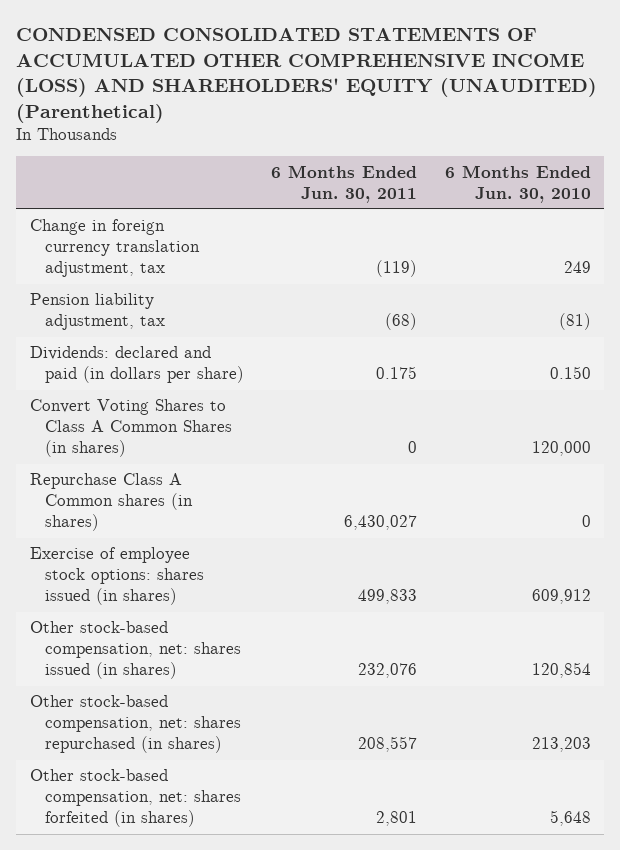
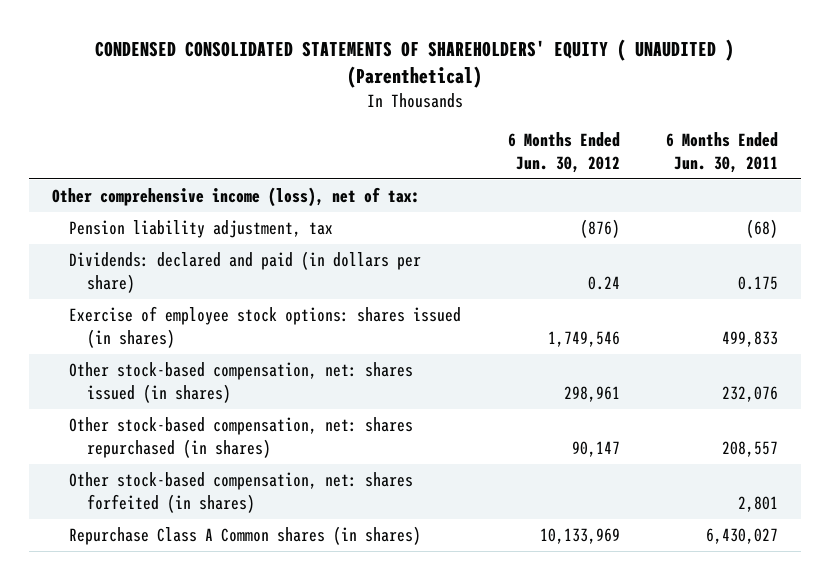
[15,27,597,123] CONDENSED CONSOLIDATED STATEMENTS OF ACCUMULATED OTHER COMPREHENSIVE INCOME (LOSS) AND SHAREHOLDERS' EQUITY (UNAUDITED) (Parenthetical) -> [95,39,735,89] CONDENSED CONSOLIDATED STATEMENTS OF SHAREHOLDERS' EQUITY ( UNAUDITED ) (Parenthetical)
[444,164,591,203] 6 Months Ended Jun. 30, 2010 -> none
none -> [507,132,620,173] 6 Months Ended Jun. 30, 2012
[29,219,201,278] Change in foreign currency translation adjustment, tax -> none
none -> [52,187,421,208] Other comprehensive income (loss), net of tax:
[29,399,233,458] Convert Voting Shares to Class A Common Shares (in shares) -> none
[29,473,194,532] Repurchase Class A Common shares (in shares) -> [69,526,422,546] Repurchase Class A Common shares (in shares)

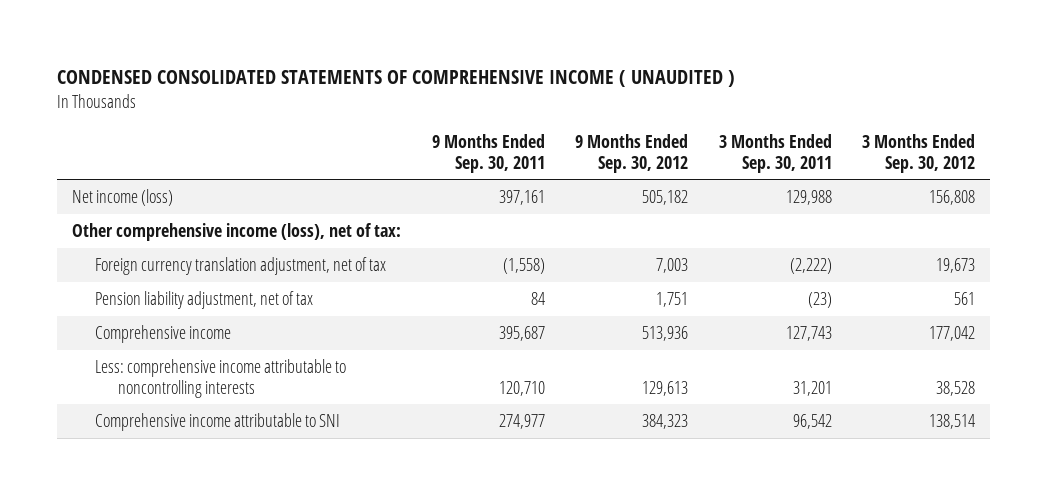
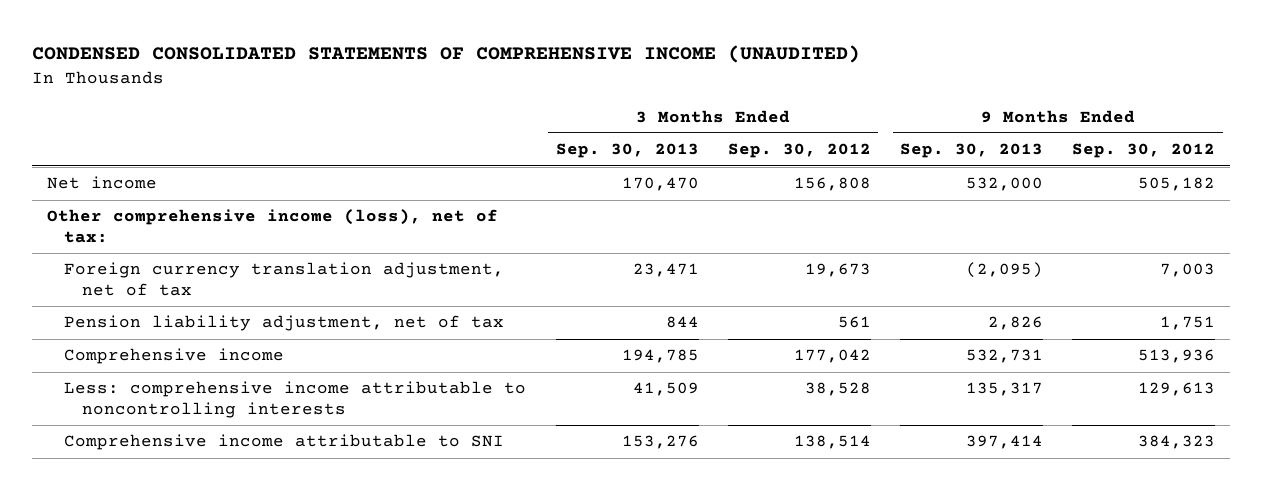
[56,70,735,88] CONDENSED CONSOLIDATED STATEMENTS OF COMPREHENSIVE INCOME ( UNAUDITED ) -> [32,45,861,64] CONDENSED CONSOLIDATED STATEMENTS OF COMPREHENSIVE INCOME (UNAUDITED)
[431,134,545,173] 9 Months Ended Sep. 30, 2011 -> none
[718,134,832,173] 3 Months Ended Sep. 30, 2011 -> none
none -> [555,143,699,159] Sep. 30, 2013
none -> [900,143,1044,159] Sep. 30, 2013
[72,189,174,207] Net income (loss) -> [47,176,158,190] Net income

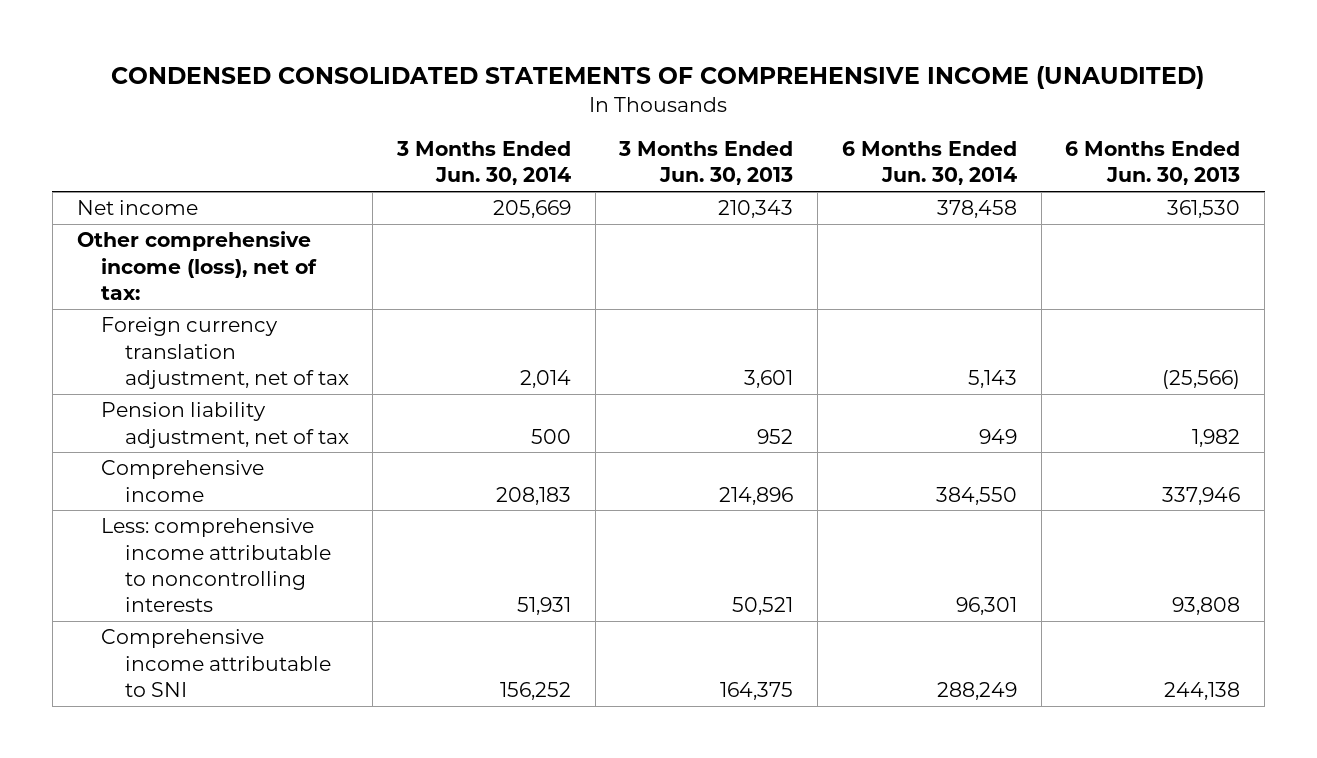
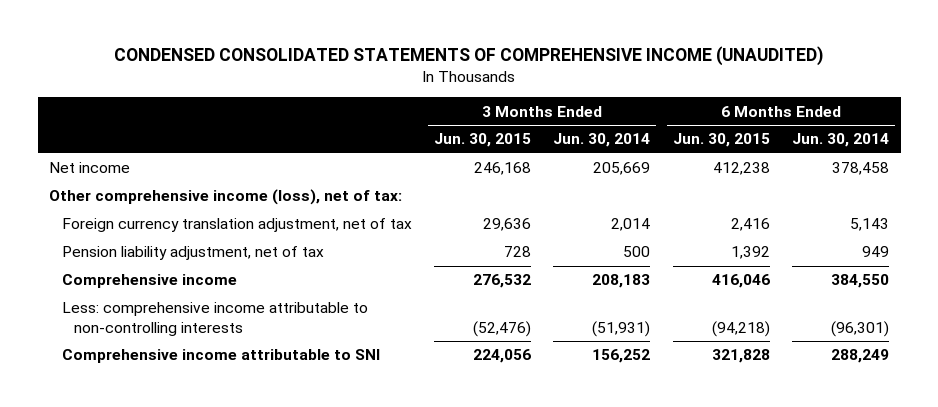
[618,141,794,186] 3 Months Ended Jun. 30, 2013 -> none
[1065,141,1241,186] 6 Months Ended Jun. 30, 2013 -> none
none -> [434,133,532,148] Jun. 30, 2015
none -> [672,133,770,148] Jun. 30, 2015
[100,518,331,612] Less: comprehensive income attributable to noncontrolling interests -> [61,302,368,336] Less: comprehensive income attributable to non-controlling interests
[517,596,572,615] 51,931 -> [592,320,651,337] (51,931)
[955,596,1017,615] 96,301 -> [831,320,890,337] (96,301)

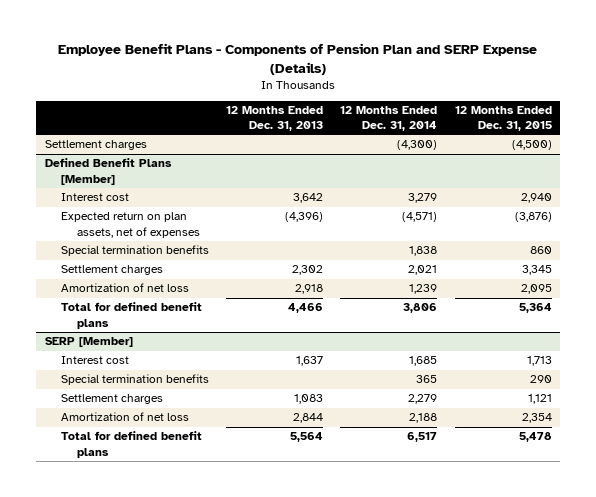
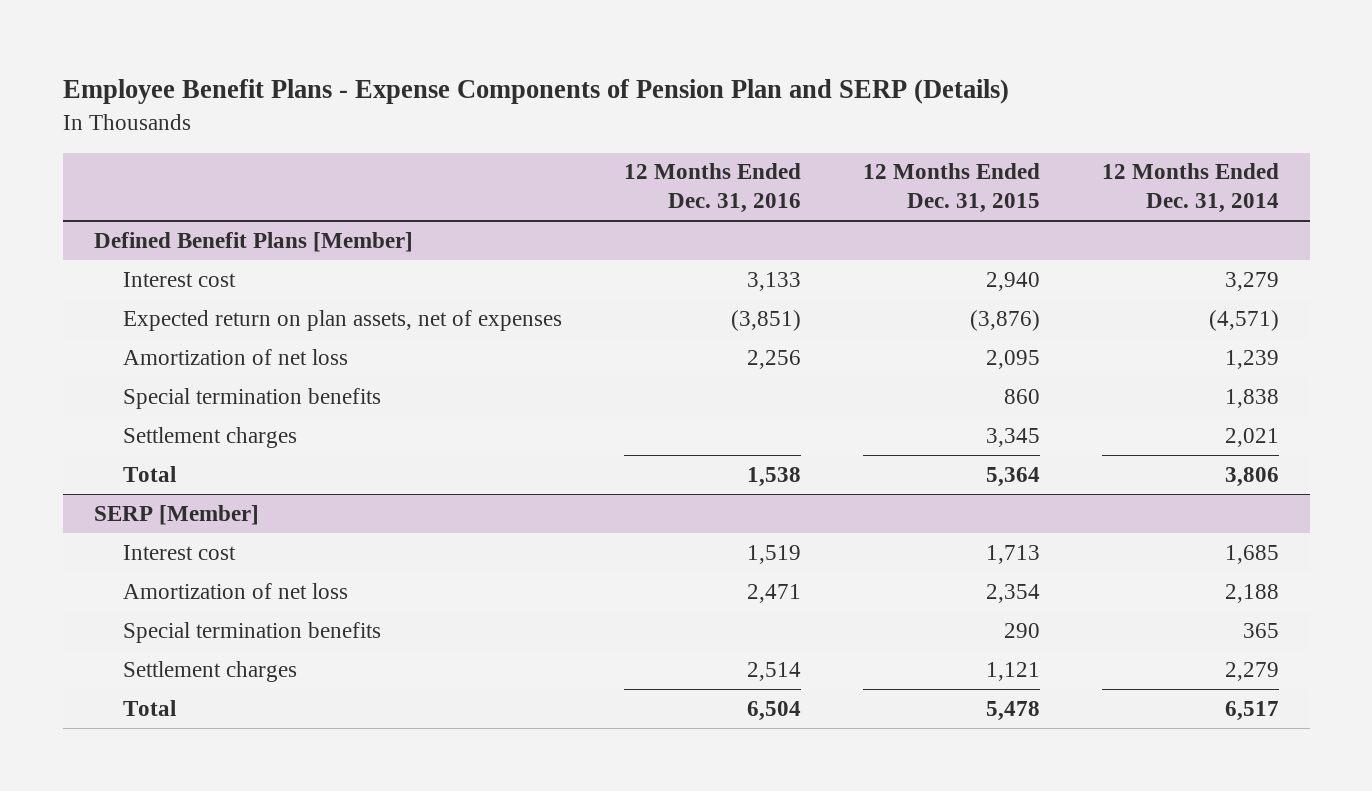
[58,43,538,75] Employee Benefit Plans - Components of Pension Plan and SERP Expense (Details) -> [62,79,1009,105] Employee Benefit Plans - Expense Components of Pension Plan and SERP (Details)
[226,105,324,132] 12 Months Ended Dec. 31, 2013 -> none
none -> [623,163,801,214] 12 Months Ended Dec. 31, 2016
[44,140,147,151] Settlement charges -> none
[60,283,189,293] Amortization of net loss -> [122,348,348,365] Amortization of net loss
[60,302,202,329] Total for defined benefit plans -> [122,465,176,482] Total
[60,412,189,422] Amortization of net loss -> [122,582,348,599] Amortization of net loss
[60,431,202,458] Total for defined benefit plans -> [122,699,176,716] Total

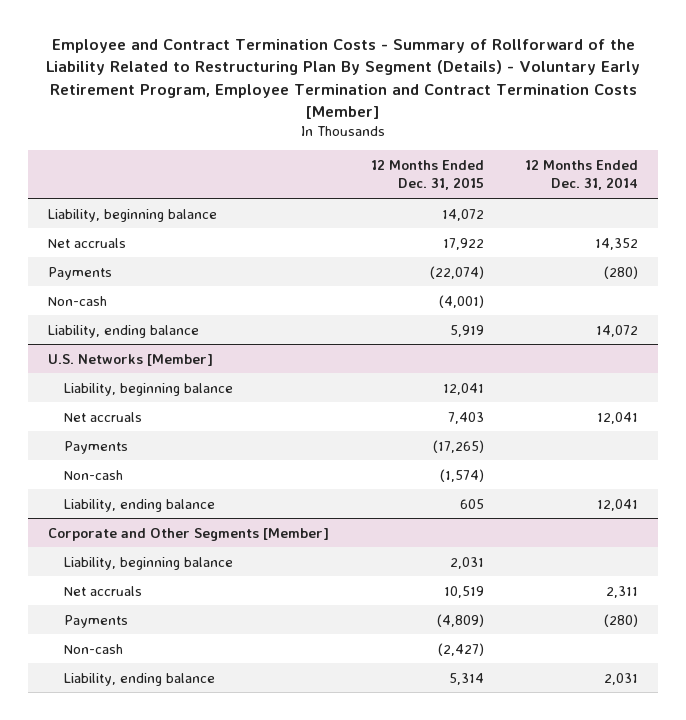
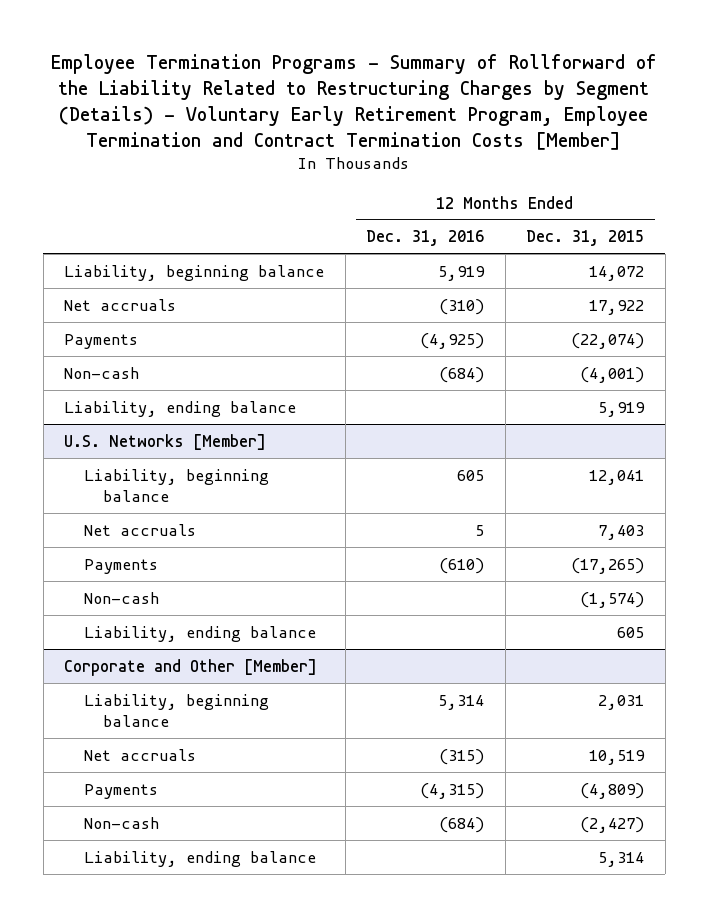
[46,39,641,119] Employee and Contract Termination Costs - Summary of Rollforward of the Liability Related to Restructuring Plan By Segment (Details) - Voluntary Early Retirement Program, Employee Termination and Contract Termination Costs [Member] -> [51,54,658,150] Employee Termination Programs - Summary of Rollforward of the Liability Related to Restructuring Charges by Segment (Details) - Voluntary Early Retirement Program, Employee Termination and Contract Termination Costs [Member]
[524,160,638,191] 12 Months Ended Dec. 31, 2014 -> none
none -> [366,230,485,247] Dec. 31, 2016
[48,527,330,541] Corporate and Other Segments [Member] -> [64,658,318,676] Corporate and Other [Member]

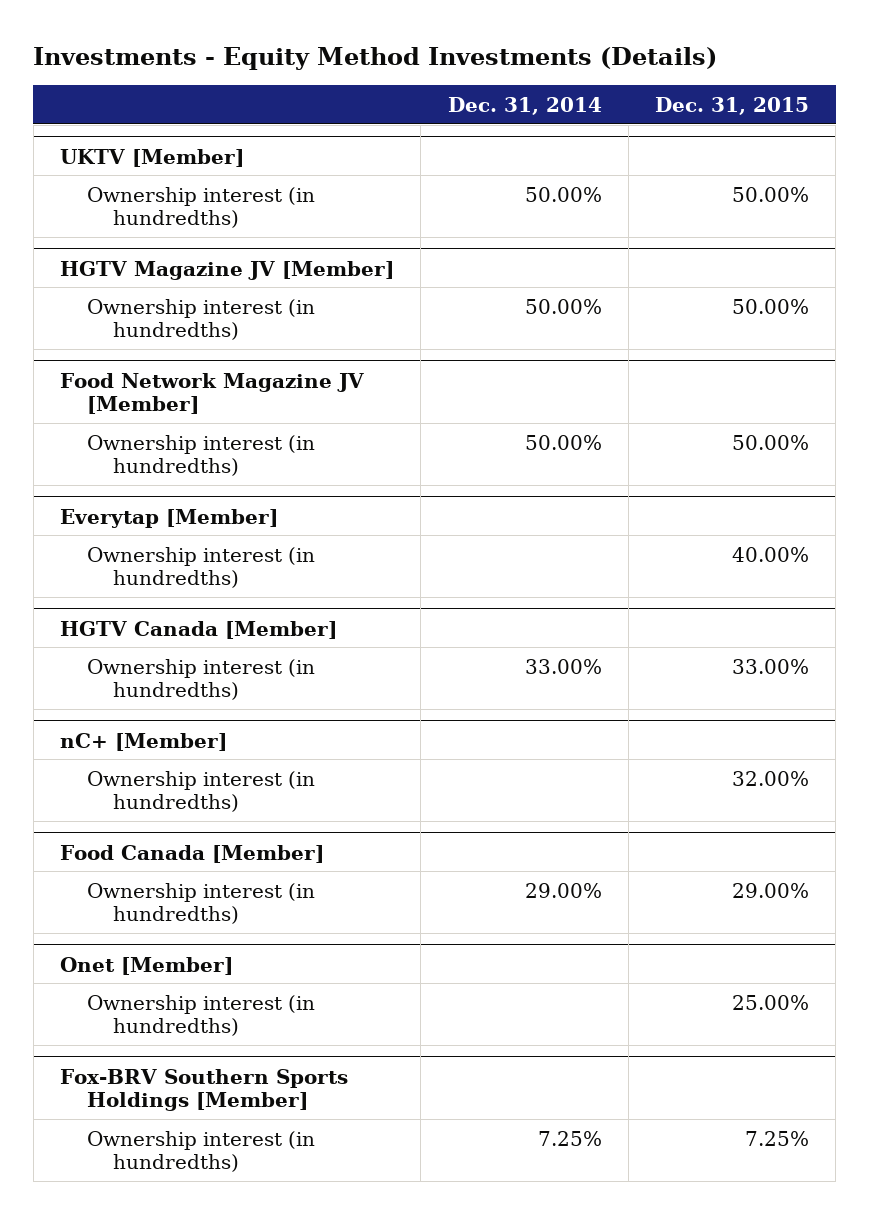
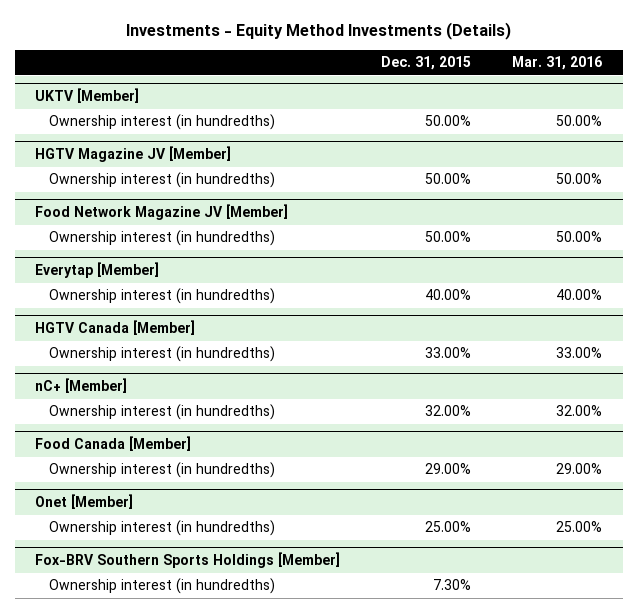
[447,96,602,115] Dec. 31, 2014 -> none
none -> [512,55,603,70] Mar. 31, 2016
[744,1130,809,1146] 7.25% -> [433,579,472,591] 7.30%

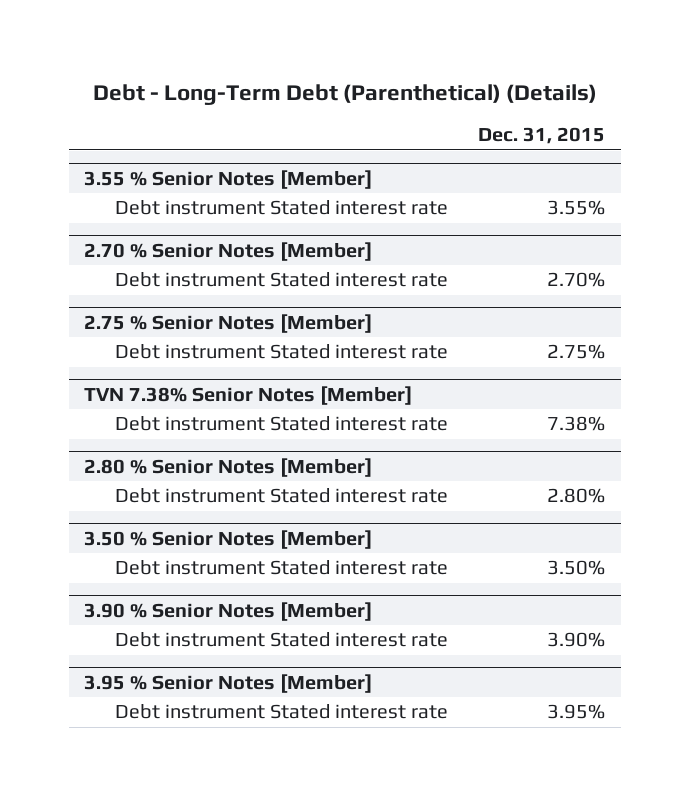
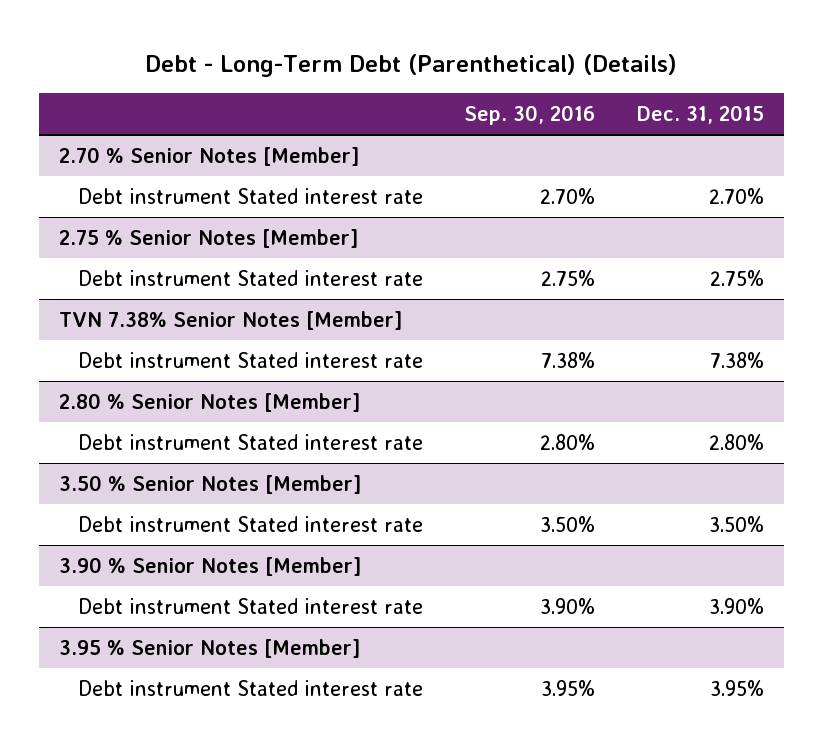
none -> [464,105,596,126] Sep. 30, 2016
[84,169,373,189] 3.55 % Senior Notes [Member] -> none
[114,200,448,216] Debt instrument Stated interest rate -> none

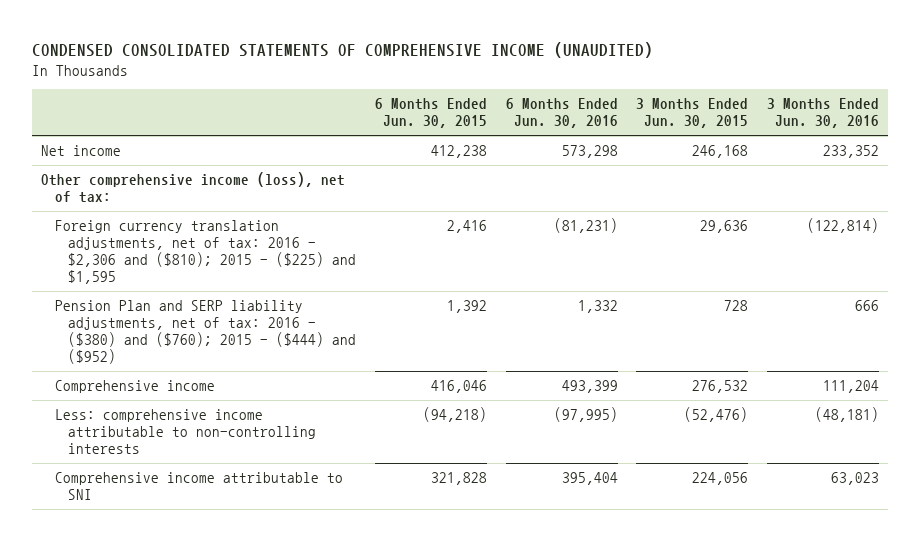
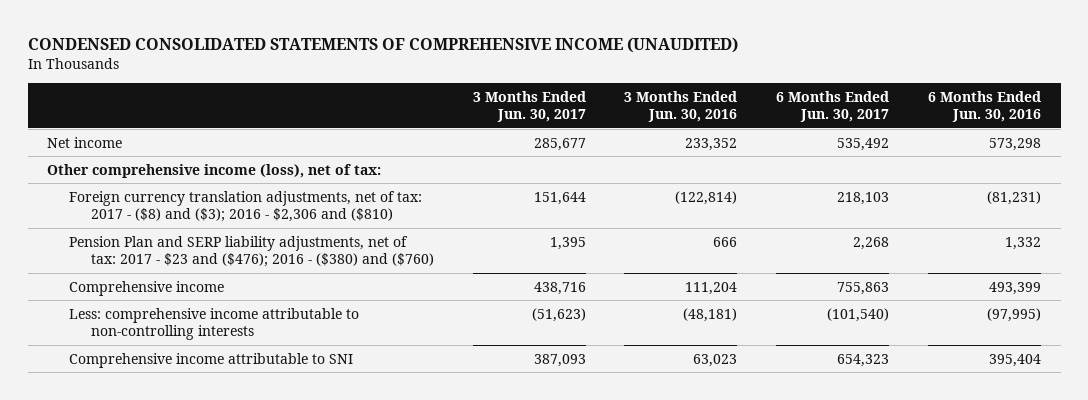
[374,98,487,129] 6 Months Ended Jun. 30, 2015 -> none
[636,98,749,129] 3 Months Ended Jun. 30, 2015 -> none
none -> [472,90,586,123] 3 Months Ended Jun. 30, 2017
none -> [776,90,890,123] 6 Months Ended Jun. 30, 2017
[54,220,357,285] Foreign currency translation adjustments, net of tax: 2016 - $2,306 and ($810); 2015 - ($225) and $1,595 -> [68,190,422,223] Foreign currency translation adjustments, net of tax: 2017 - ($8) and ($3); 2016 - $2,306 and ($810)
[54,300,357,365] Pension Plan and SERP liability adjustments, net of tax: 2016 - ($380) and ($760); 2015 - ($444) and ($952) -> [68,235,434,268] Pension Plan and SERP liability adjustments, net of tax: 2017 - $23 and ($476); 2016 - ($380) and ($760)

